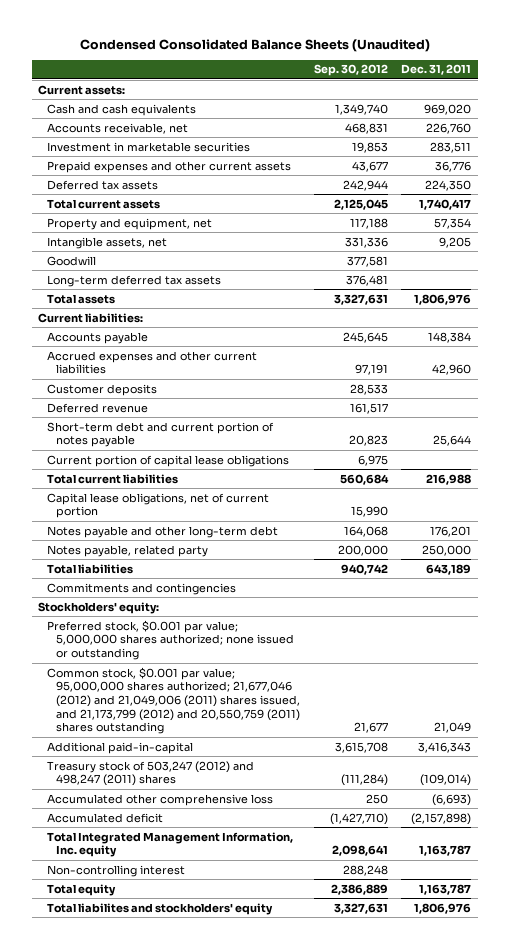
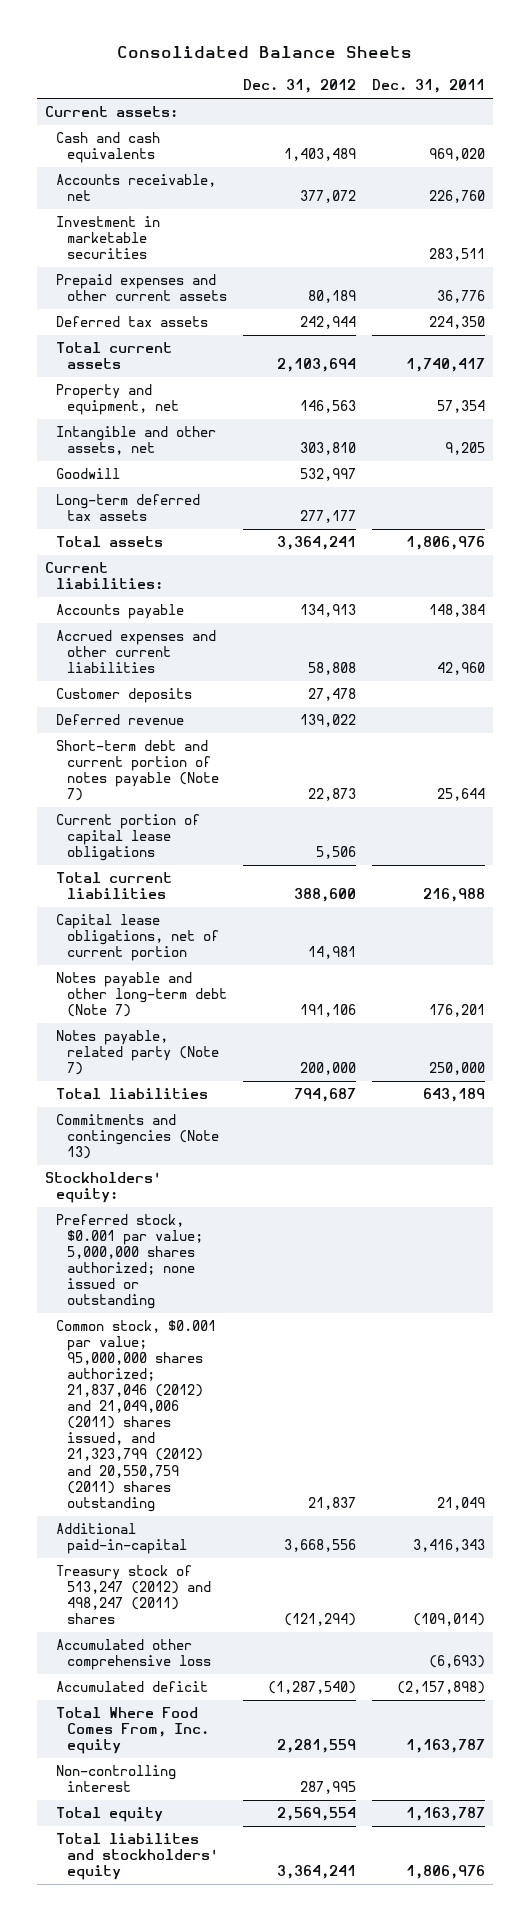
[79,38,430,52] Condensed Consolidated Balance Sheets (Unaudited) -> [116,46,412,59] Consolidated Balance Sheets
[313,64,388,77] Sep. 30, 2012 -> none
none -> [242,79,356,94] Dec. 31, 2012
[47,236,168,249] Intangible assets, net -> [56,426,217,456] Intangible and other assets, net
[47,421,275,448] Short-term debt and current portion of notes payable -> [56,740,220,802] Short-term debt and current portion of notes payable (Note 7)
[47,525,279,538] Notes payable and other long-term debt -> [56,972,228,1018] Notes payable and other long-term debt (Note 7)
[47,544,209,557] Notes payable, related party -> [56,1030,220,1076] Notes payable, related party (Note 7)
[47,582,237,595] Commitments and contingencies -> [56,1114,220,1160] Commitments and contingencies (Note 13)
[47,666,301,735] Common stock, $0.001 par value; 95,000,000 shares authorized; 21,677,046 (2012) and 21,049,006 (2011) shares issued, and 21,173,799 (2012) and 20,550,759 (2011) shares outstanding -> [56,1320,217,1512] Common stock, $0.001 par value; 95,000,000 shares authorized; 21,837,046 (2012) and 21,049,006 (2011) shares issued, and 21,323,799 (2012) and 20,550,759 (2011) shares outstanding
[47,760,255,787] Treasury stock of 503,247 (2012) and 498,247 (2011) shares -> [56,1565,212,1625] Treasury stock of 513,247 (2012) and 498,247 (2011) shares
[47,831,294,858] Total Integrated Management Information, Inc. equity -> [56,1707,210,1755] Total Where Food Comes From, Inc. equity

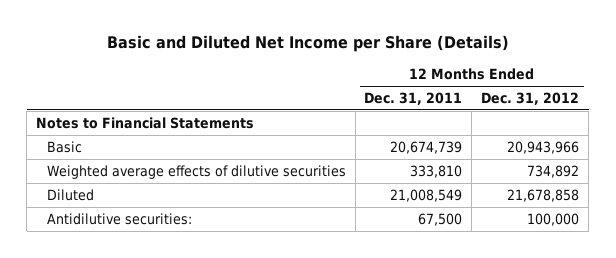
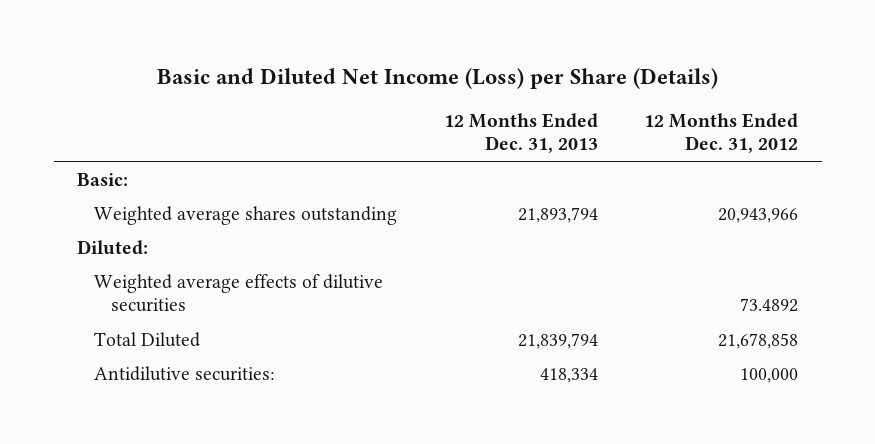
[106,35,509,53] Basic and Diluted Net Income per Share (Details) -> [156,68,718,90] Basic and Diluted Net Income (Loss) per Share (Details)
[364,92,463,106] Dec. 31, 2011 -> none
none -> [443,113,598,154] 12 Months Ended Dec. 31, 2013
[36,116,255,129] Notes to Financial Statements -> none
none -> [77,172,129,186] Basic:
[46,140,82,153] Basic -> [93,205,397,225] Weighted average shares outstanding
none -> [77,239,149,255] Diluted:
[527,164,580,178] 734,892 -> [740,297,799,312] 73.4892
[46,188,94,201] Diluted -> [93,331,200,347] Total Diluted

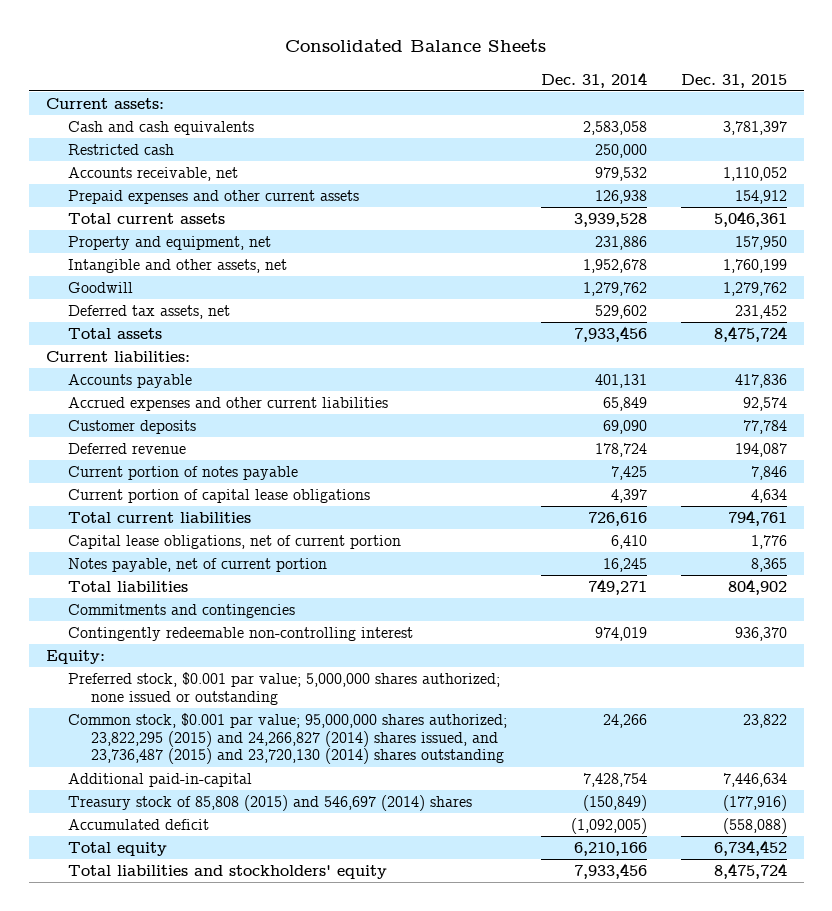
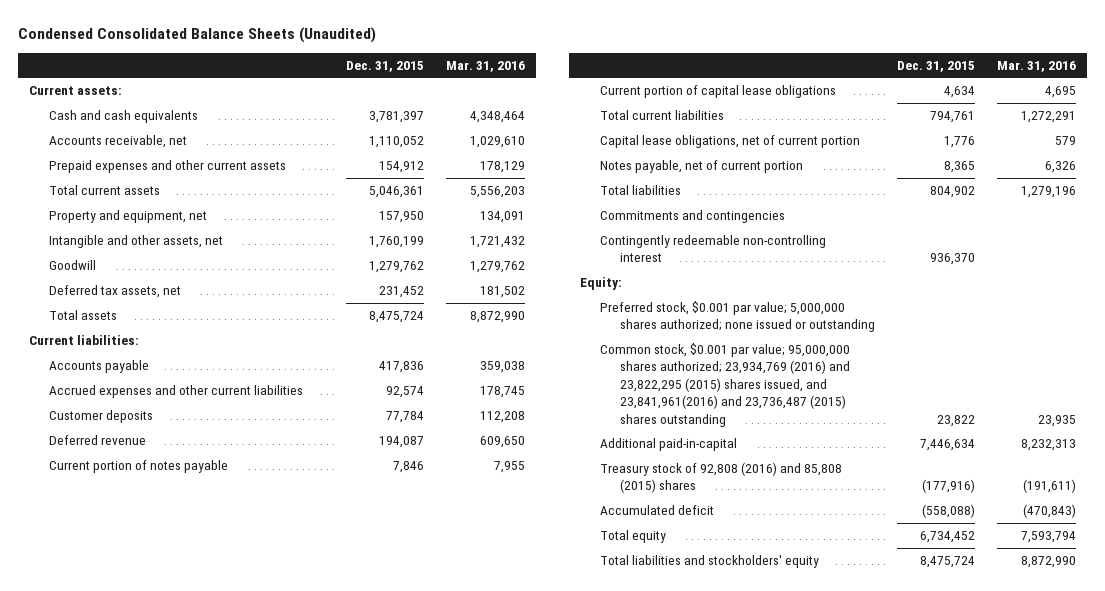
[285,39,547,53] Consolidated Balance Sheets -> [18,27,377,44] Condensed Consolidated Balance Sheets (Unaudited)
[541,71,648,88] Dec. 31, 2014 -> none
none -> [445,60,525,72] Mar. 31, 2016
[68,143,175,155] Restricted cash -> none
[68,712,508,765] Common stock, $0.001 par value; 95,000,000 shares authorized; 23,822,295 (2015) and 24,266,827 (2014) shares issued, and 23,736,487 (2015) and 23,720,130 (2014) shares outstanding -> [600,343,851,427] Common stock, $0.001 par value; 95,000,000 shares authorized; 23,934,769 (2016) and 23,822,295 (2015) shares issued, and 23,841,961(2016) and 23,736,487 (2015) shares outstanding
[68,794,473,811] Treasury stock of 85,808 (2015) and 546,697 (2014) shares -> [600,462,843,494] Treasury stock of 92,808 (2016) and 85,808 (2015) shares

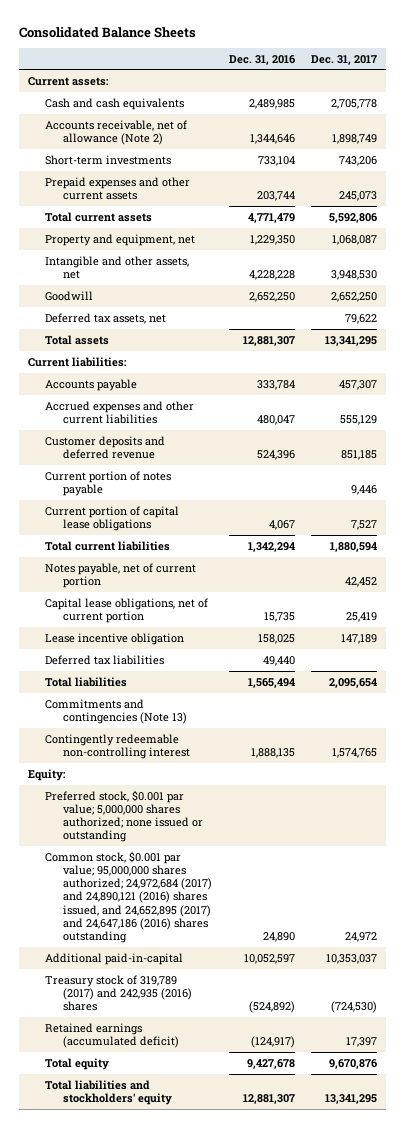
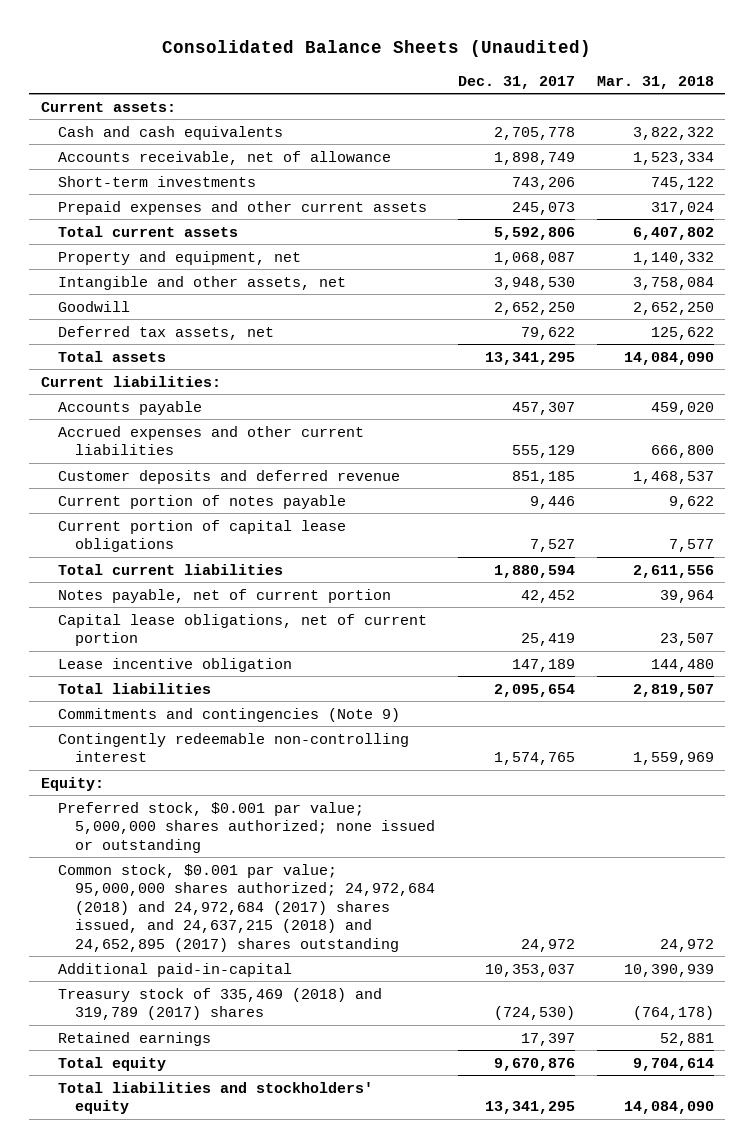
[19,26,197,38] Consolidated Balance Sheets -> [162,39,592,57] Consolidated Balance Sheets (Unaudited)
[228,54,295,65] Dec. 31, 2016 -> none
none -> [597,75,715,89] Mar. 31, 2018
[45,119,188,145] Accounts receivable, net of allowance (Note 2) -> [58,150,392,165] Accounts receivable, net of allowance
[45,654,165,665] Deferred tax liabilities -> none
[45,698,188,724] Commitments and contingencies (Note 13) -> [58,707,401,722] Commitments and contingencies (Note 9)
[45,850,213,943] Common stock, $0.001 par value; 95,000,000 shares authorized; 24,972,684 (2017) and 24,890,121 (2016) shares issued, and 24,652,895 (2017) and 24,647,186 (2016) shares outstanding -> [58,863,436,952] Common stock, $0.001 par value; 95,000,000 shares authorized; 24,972,684 (2018) and 24,972,684 (2017) shares issued, and 24,637,215 (2018) and 24,652,895 (2017) shares outstanding
[45,974,193,1012] Treasury stock of 319,789 (2017) and 242,935 (2016) shares -> [58,987,383,1021] Treasury stock of 335,469 (2018) and 319,789 (2017) shares
[45,1022,180,1048] Retained earnings (accumulated deficit) -> [58,1031,212,1046] Retained earnings

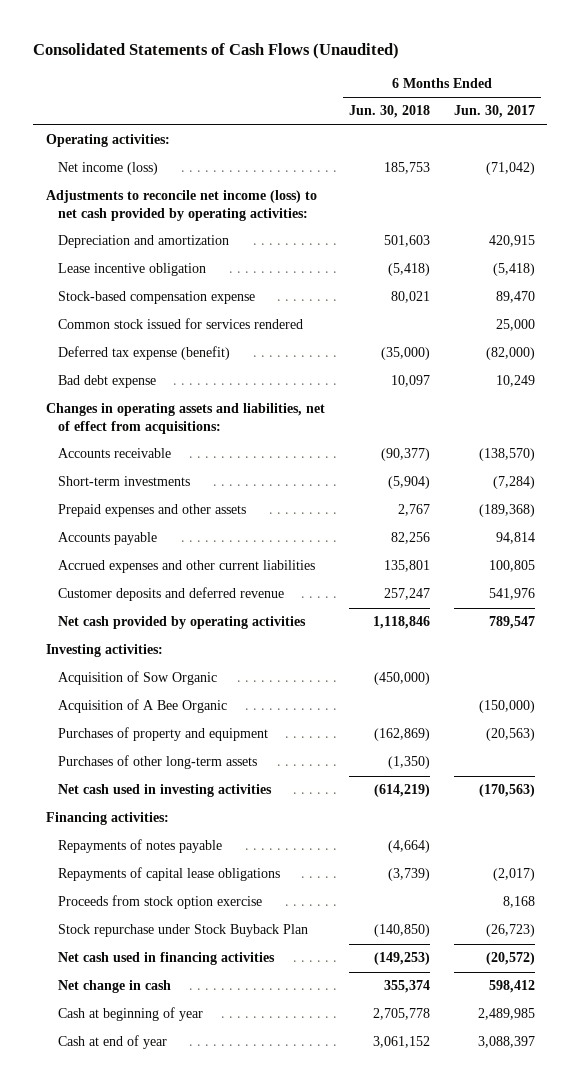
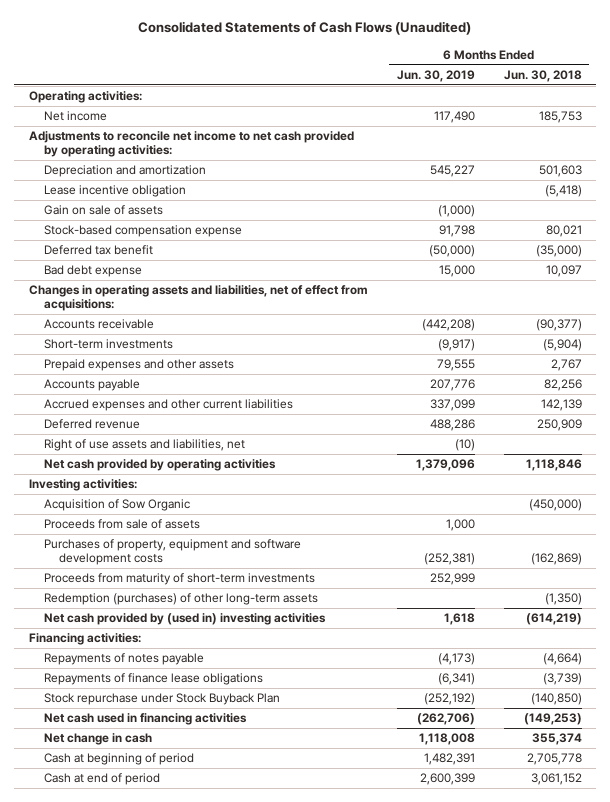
[453,105,535,119] Jun. 30, 2017 -> none
none -> [396,69,475,82] Jun. 30, 2019
[58,162,159,176] Net income (loss) -> [43,111,107,122] Net income
[45,190,317,222] Adjustments to reconcile net income (loss) to net cash provided by operating activities: -> [28,131,354,158] Adjustments to reconcile net income to net cash provided by operating activities:
none -> [43,205,163,216] Gain on sale of assets
[58,318,304,330] Common stock issued for services rendered -> none
[58,346,231,361] Deferred tax expense (benefit) -> [43,245,153,256] Deferred tax benefit
[58,587,285,602] Customer deposits and deferred revenue -> none
[383,560,430,573] 135,801 -> [540,399,582,412] 142,139
none -> [43,419,140,430] Deferred revenue
none -> [43,439,245,452] Right of use assets and liabilities, net
[58,699,228,714] Acquisition of A Bee Organic -> none
none -> [43,519,200,530] Proceeds from sale of assets
[58,727,269,742] Purchases of property and equipment -> [43,539,301,566] Purchases of property, equipment and software development costs
none -> [43,573,315,586] Proceeds from maturity of short-term investments
[58,755,258,770] Purchases of other long-term assets -> [43,593,318,606] Redemption (purchases) of other long-term assets
[58,784,273,798] Net cash used in investing activities -> [43,613,326,626] Net cash provided by (used in) investing activities
[58,895,263,910] Proceeds from stock option exercise -> none
[58,867,281,882] Repayments of capital lease obligations -> [43,673,263,686] Repayments of finance lease obligations
[58,1007,204,1022] Cash at beginning of year -> [43,753,194,766] Cash at beginning of period
[58,1035,168,1050] Cash at end of year -> [43,773,160,786] Cash at end of period

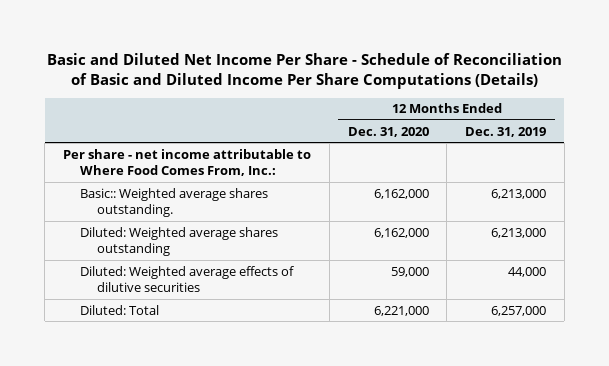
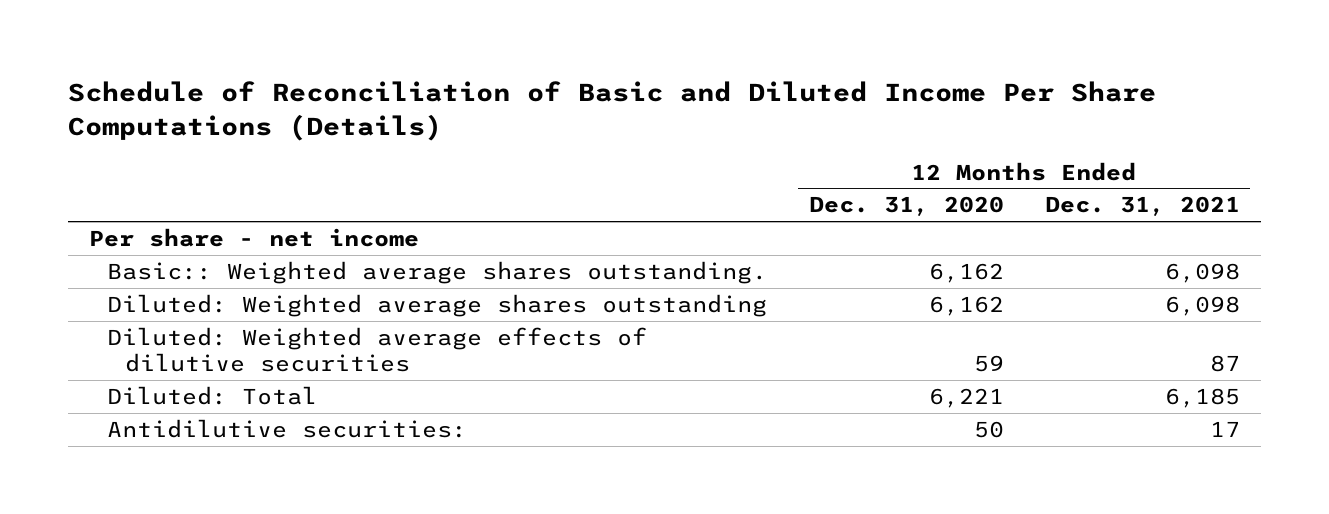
[46,52,562,89] Basic and Diluted Net Income Per Share - Schedule of Reconciliation of Basic and Diluted Income Per Share Computations (Details) -> [68,81,1157,141] Schedule of Reconciliation of Basic and Diluted Income Per Share Computations (Details)
[465,126,547,137] Dec. 31, 2019 -> none
none -> [1045,196,1241,217] Dec. 31, 2021
[63,148,312,177] Per share - net income attributable to Where Food Comes From, Inc.: -> [89,227,420,247] Per share - net income
[373,188,429,199] 6,162,000 -> [928,262,1004,283] 6,162
[373,227,429,238] 6,162,000 -> [928,295,1004,316] 6,162
[390,266,429,277] 59,000 -> [973,354,1004,372] 59
[373,305,429,316] 6,221,000 -> [928,387,1004,408] 6,221
none -> [107,418,468,438] Antidilutive securities:

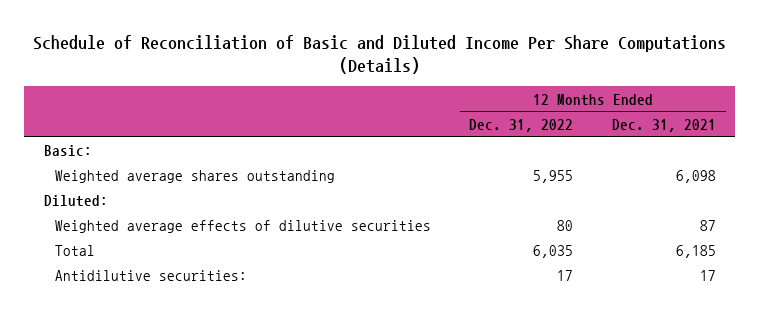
[808,196,1004,217] Dec. 31, 2020 -> none
none -> [469,118,574,132] Dec. 31, 2022
[89,227,420,247] Per share - net income -> none
[107,293,768,317] Diluted: Weighted average shares outstanding -> none
none -> [43,145,92,157] Basic:
[107,260,768,284] Basic:: Weighted average shares outstanding. -> [54,170,335,184] Weighted average shares outstanding
none -> [43,195,108,208] Diluted:
[107,326,648,372] Diluted: Weighted average effects of dilutive securities -> [54,220,431,234] Weighted average effects of dilutive securities
[107,385,318,405] Diluted: Total -> [54,245,95,257] Total

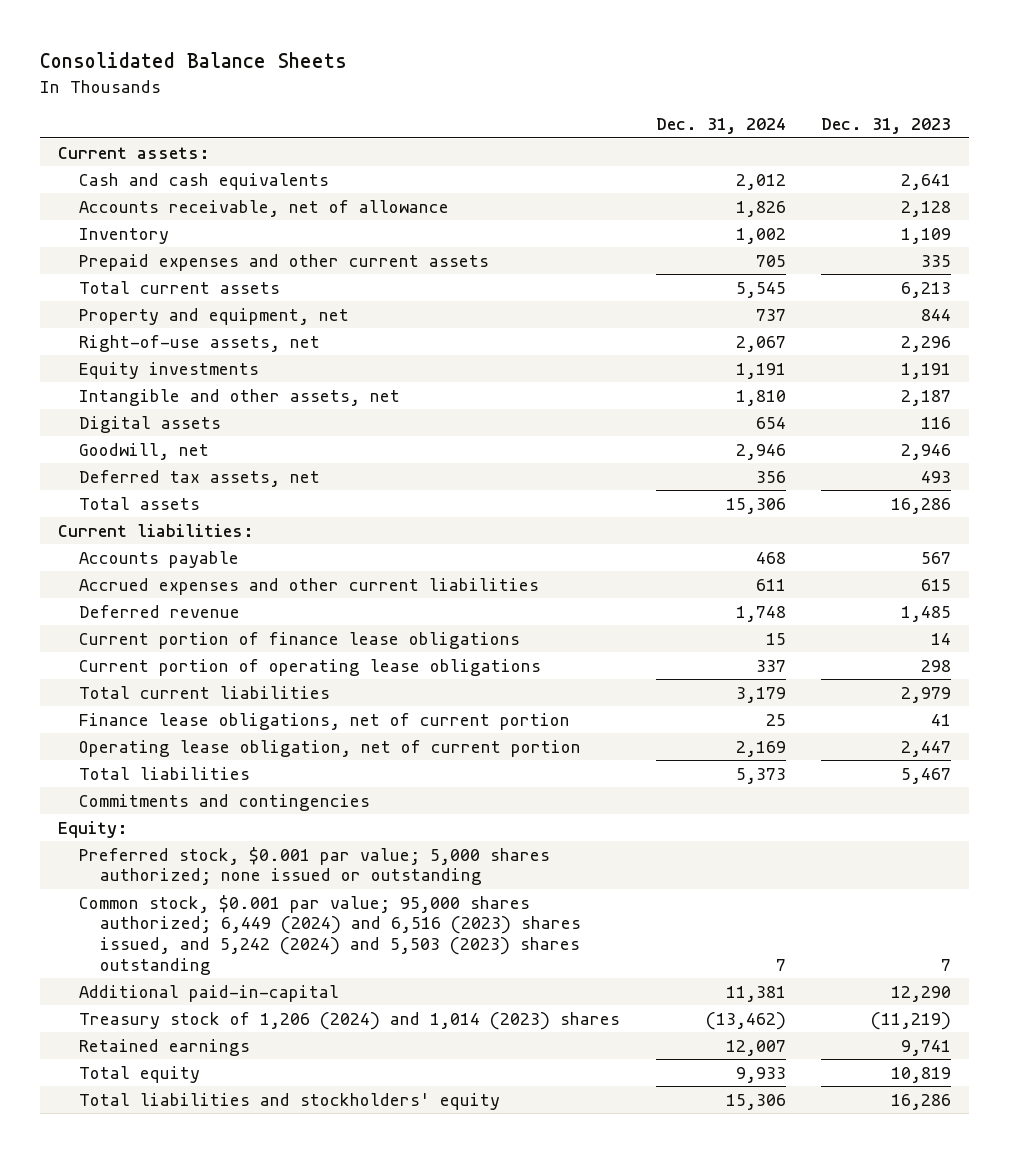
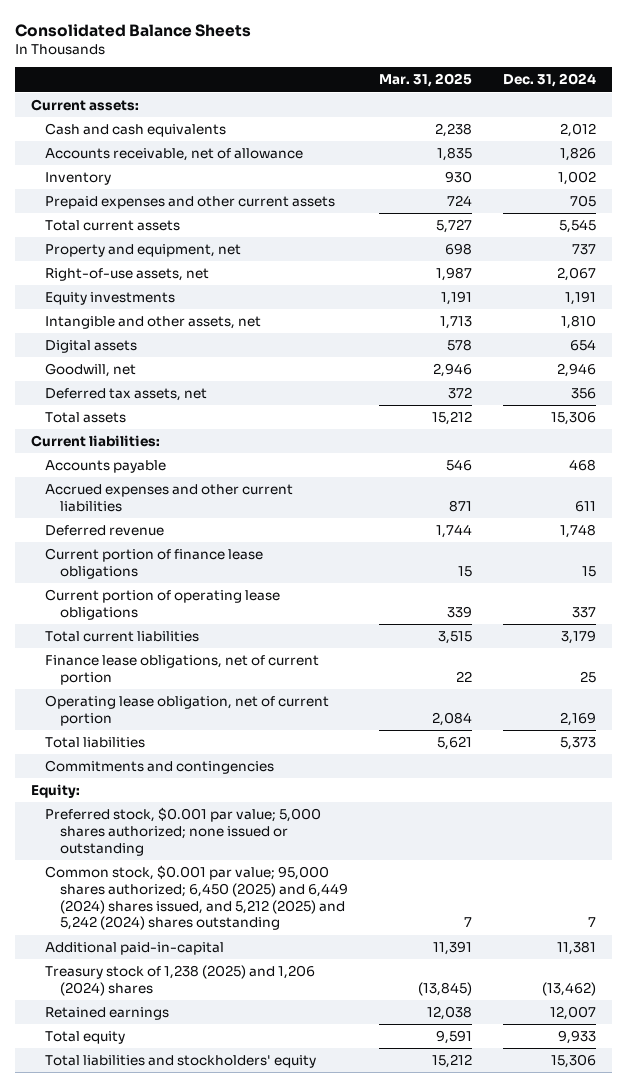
[821,118,952,135] Dec. 31, 2023 -> none
none -> [378,73,472,88] Mar. 31, 2025
[79,894,582,975] Common stock, $0.001 par value; 95,000 shares authorized; 6,449 (2024) and 6,516 (2023) shares issued, and 5,242 (2024) and 5,503 (2023) shares outstanding -> [45,865,348,931] Common stock, $0.001 par value; 95,000 shares authorized; 6,450 (2025) and 6,449 (2024) shares issued, and 5,212 (2025) and 5,242 (2024) shares outstanding
[79,1011,621,1030] Treasury stock of 1,206 (2024) and 1,014 (2023) shares -> [45,965,316,996] Treasury stock of 1,238 (2025) and 1,206 (2024) shares

